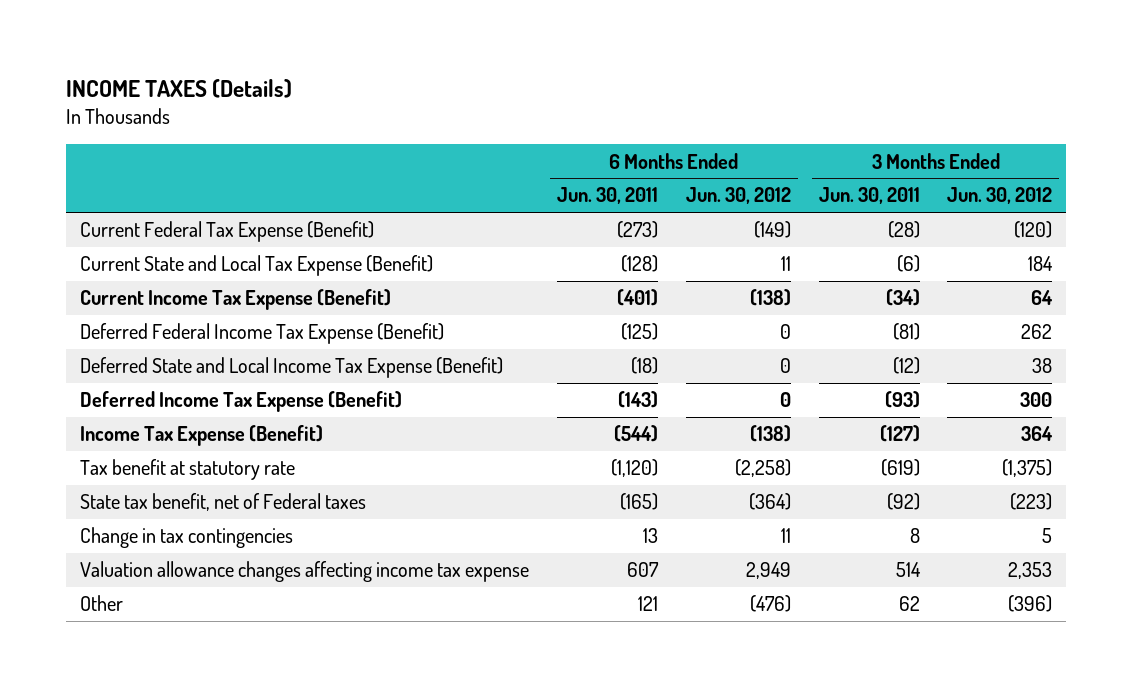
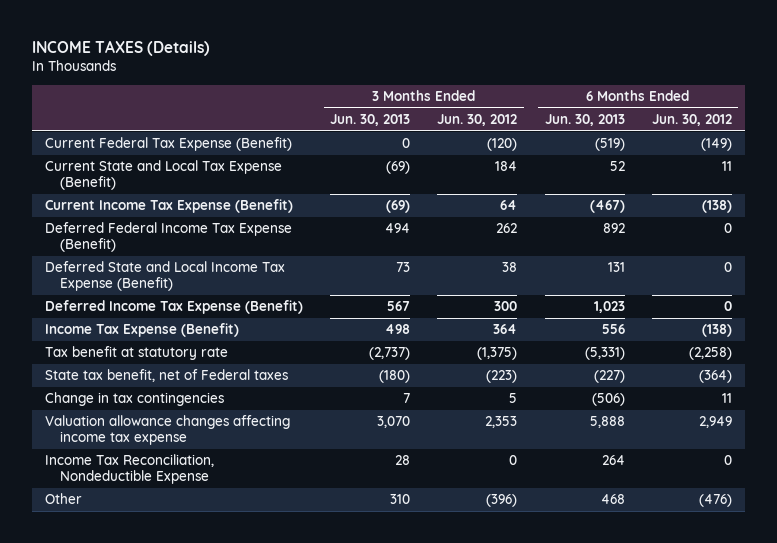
[557,187,659,205] Jun. 30, 2011 -> none
[818,187,920,205] Jun. 30, 2011 -> none
none -> [330,113,411,126] Jun. 30, 2013
none -> [544,113,625,126] Jun. 30, 2013
none -> [45,454,215,484] Income Tax Reconciliation, Nondeductible Expense

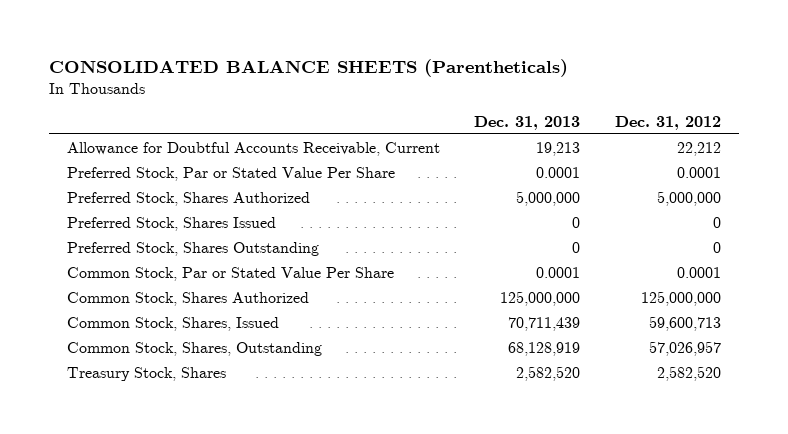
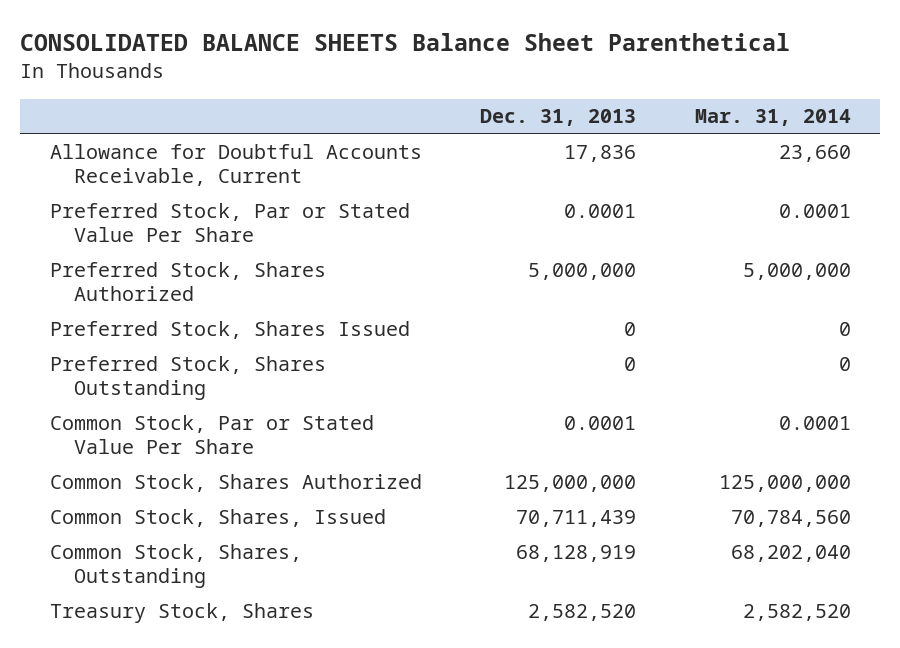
[49,58,569,77] CONSOLIDATED BALANCE SHEETS (Parentheticals) -> [20,33,791,52] CONSOLIDATED BALANCE SHEETS Balance Sheet Parenthetical
[615,115,722,130] Dec. 31, 2012 -> none
none -> [694,109,851,127] Mar. 31, 2014
[536,141,581,156] 19,213 -> [564,144,637,162] 17,836

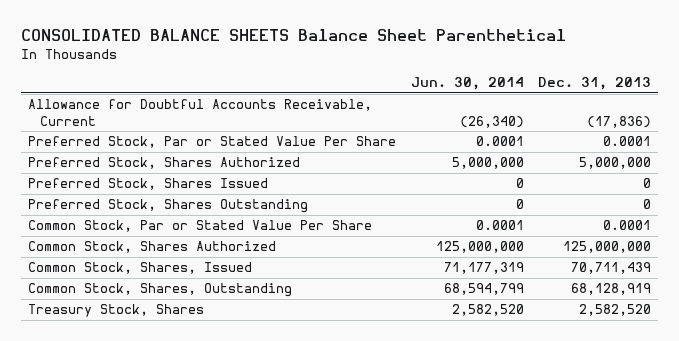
[694,109,851,127] Mar. 31, 2014 -> none
none -> [410,77,524,91] Jun. 30, 2014
[564,144,637,162] 17,836 -> [586,115,651,128] (17,836)

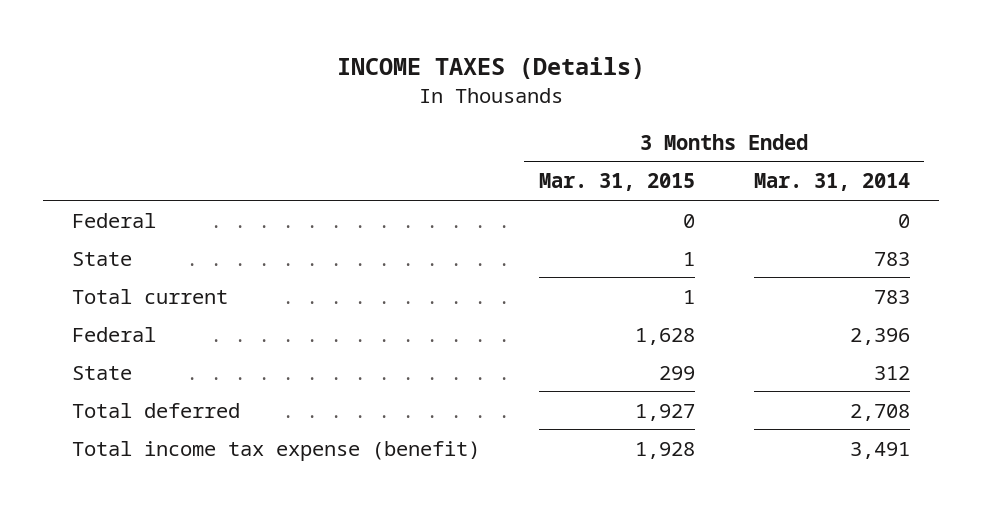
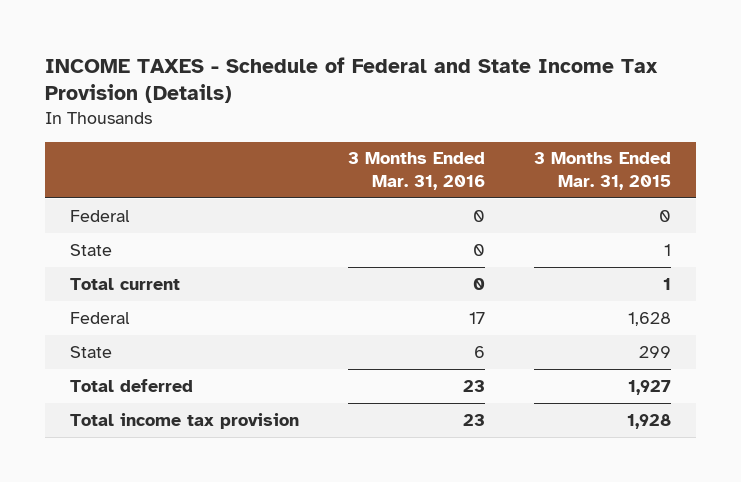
[337,56,646,79] INCOME TAXES (Details) -> [45,56,659,103] INCOME TAXES - Schedule of Federal and State Income Tax Provision (Details)
[753,173,910,192] Mar. 31, 2014 -> none
none -> [347,152,485,190] 3 Months Ended Mar. 31, 2016
[72,440,481,461] Total income tax expense (benefit) -> [69,412,299,429] Total income tax provision

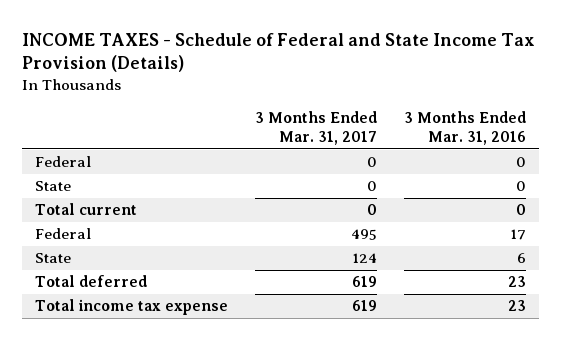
[534,152,672,190] 3 Months Ended Mar. 31, 2015 -> none
none -> [254,110,377,146] 3 Months Ended Mar. 31, 2017
[69,412,299,429] Total income tax provision -> [35,299,229,316] Total income tax expense

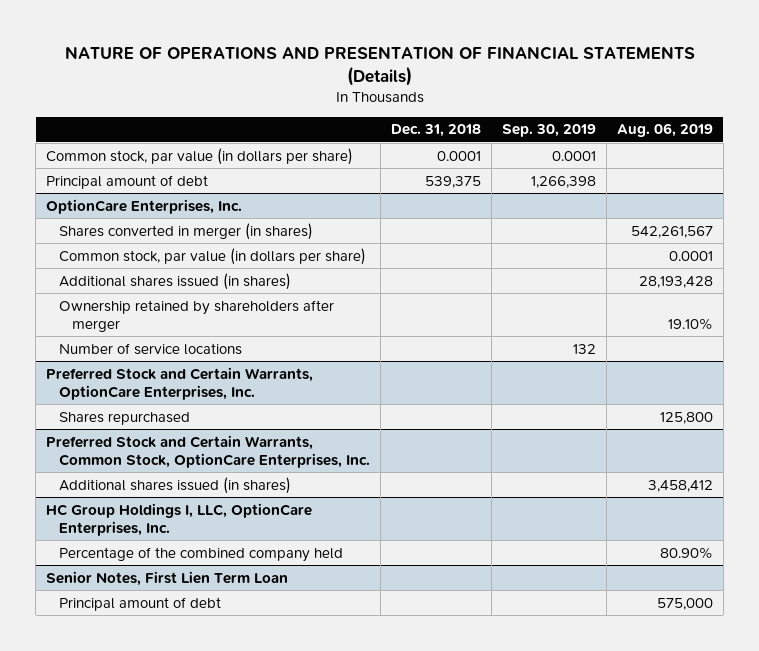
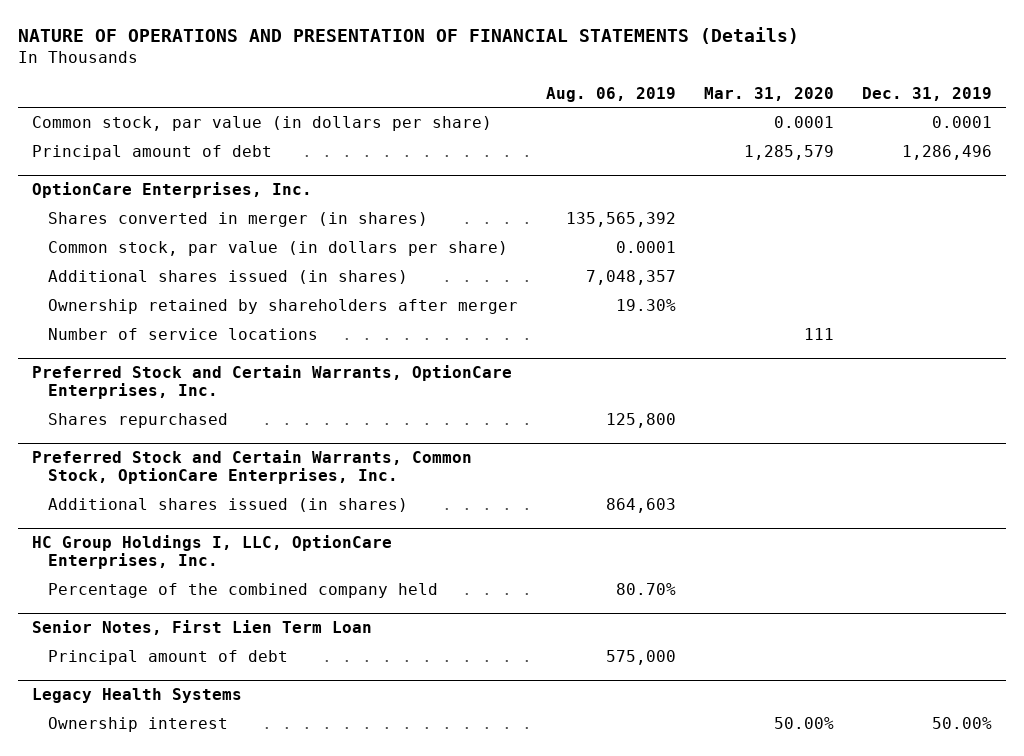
[391,124,482,138] Dec. 31, 2018 -> none
[501,124,596,138] Sep. 30, 2019 -> none
none -> [704,86,835,101] Mar. 31, 2020
none -> [862,86,993,101] Dec. 31, 2019
[630,225,713,238] 542,261,567 -> [565,211,676,227] 135,565,392
[638,275,713,288] 28,193,428 -> [585,269,676,285] 7,048,357
[667,317,713,330] 19.10% -> [615,298,676,311] 19.30%
[647,479,713,492] 3,458,412 -> [605,497,676,513] 864,603
[659,546,713,559] 80.90% -> [615,582,676,595] 80.70%
none -> [32,688,243,704] Legacy Health Systems
none -> [47,716,228,732] Ownership interest

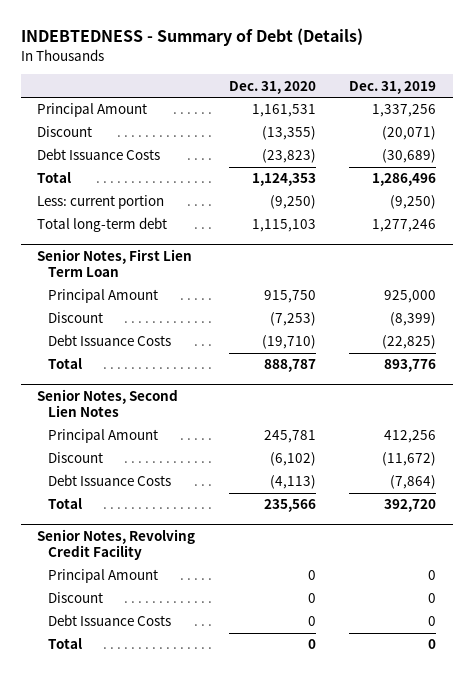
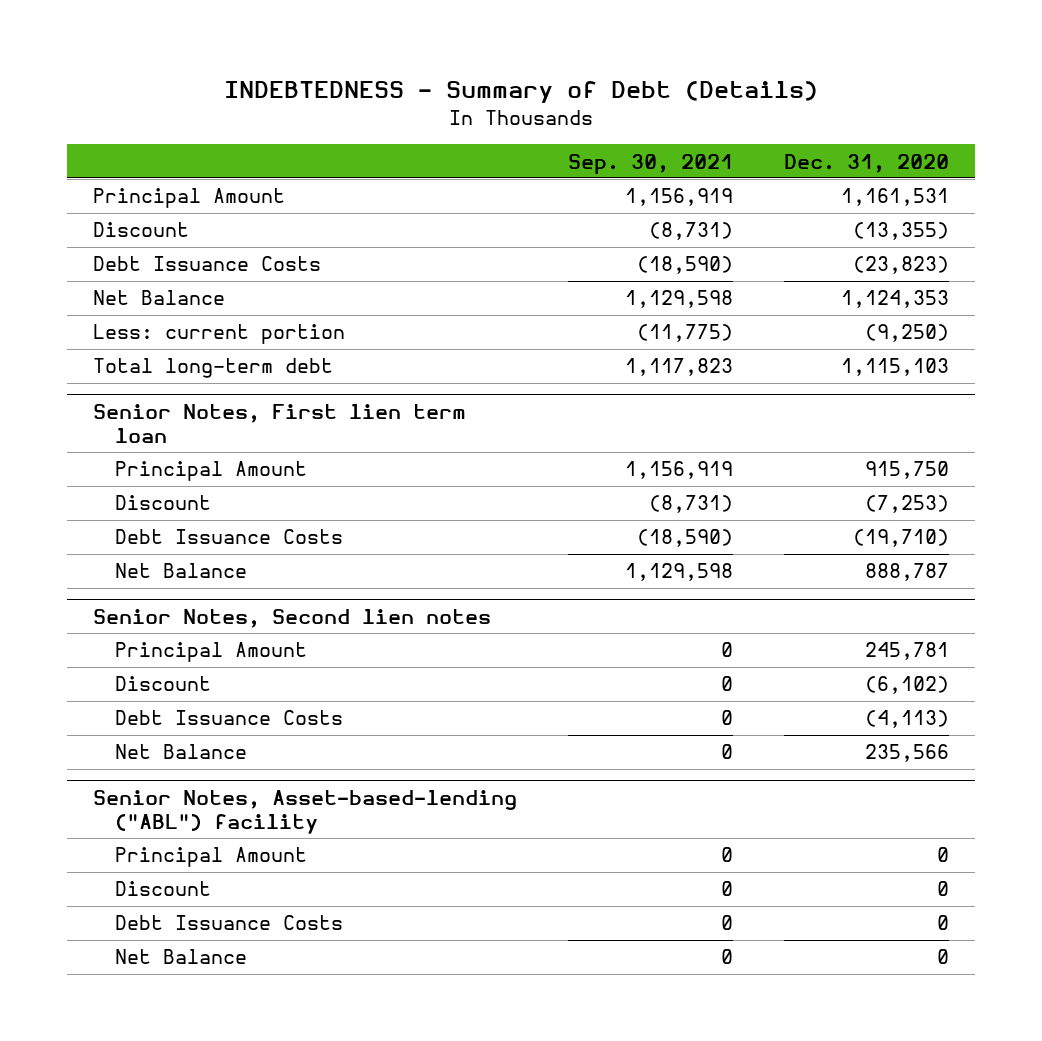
[349,80,437,94] Dec. 31, 2019 -> none
none -> [568,153,734,174] Sep. 30, 2021
[37,172,72,184] Total -> [92,290,225,306] Net Balance
[37,248,193,278] Senior Notes, First Lien Term Loan -> [92,404,466,443] Senior Notes, First lien term loan
[48,358,83,370] Total -> [114,563,247,579] Net Balance
[37,388,179,418] Senior Notes, Second Lien Notes -> [92,609,491,629] Senior Notes, Second lien notes
[37,528,196,561] Senior Notes, Revolving Credit Facility -> none
[48,498,83,510] Total -> [114,744,247,760] Net Balance
none -> [92,790,517,834] Senior Notes, Asset-based-lending ("ABL") facility
[48,638,83,650] Total -> [114,949,247,965] Net Balance

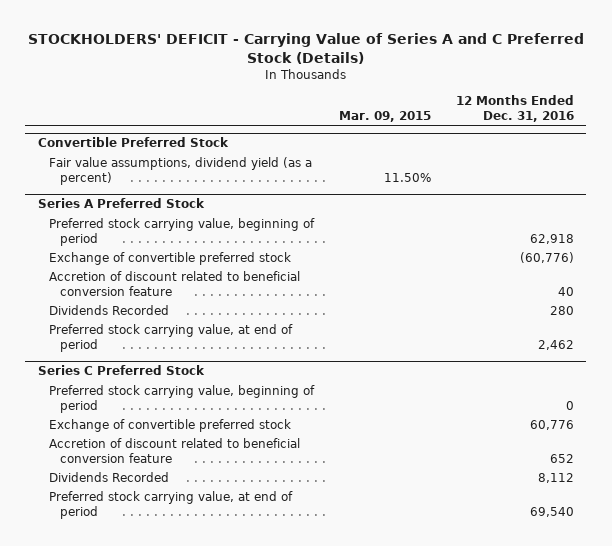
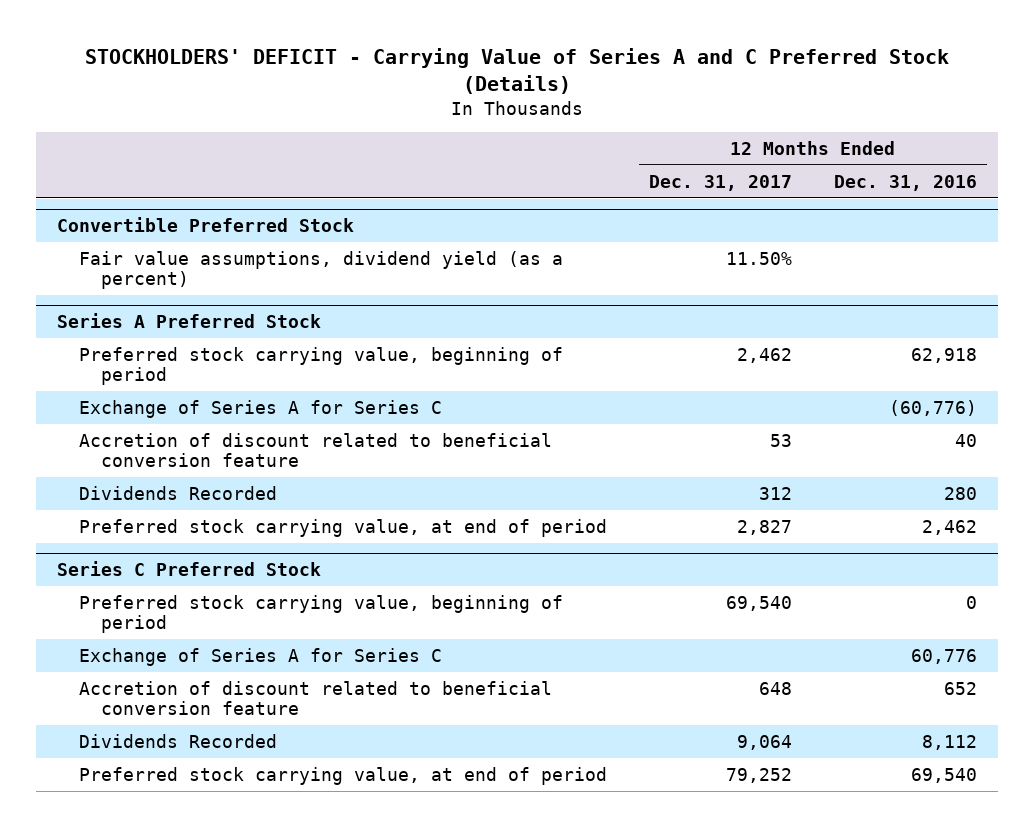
[338,110,431,122] Mar. 09, 2015 -> none
none -> [649,174,793,191] Dec. 31, 2017
[48,252,291,266] Exchange of convertible preferred stock -> [79,399,443,418] Exchange of Series A for Series C
[48,419,291,433] Exchange of convertible preferred stock -> [79,647,443,666] Exchange of Series A for Series C

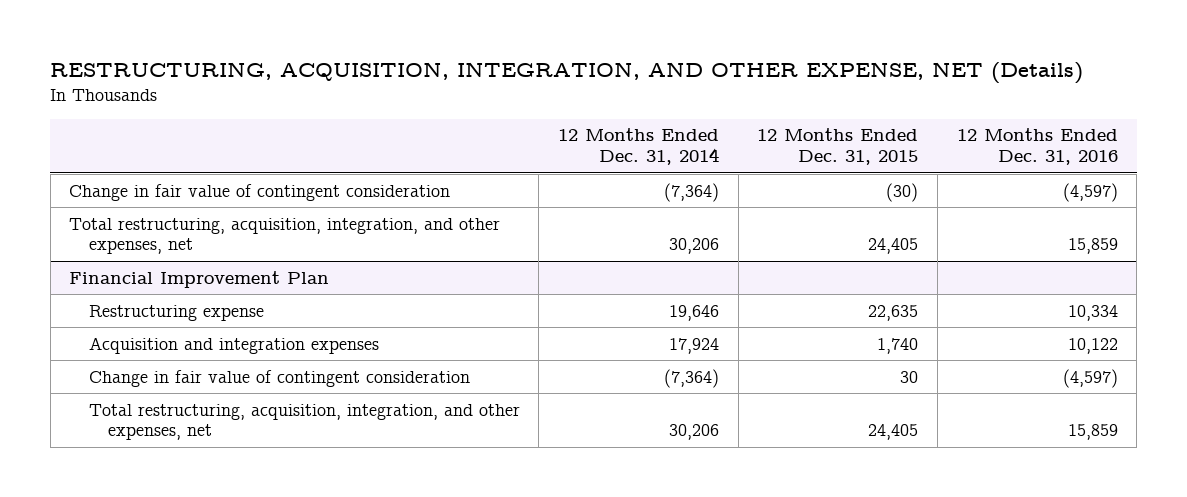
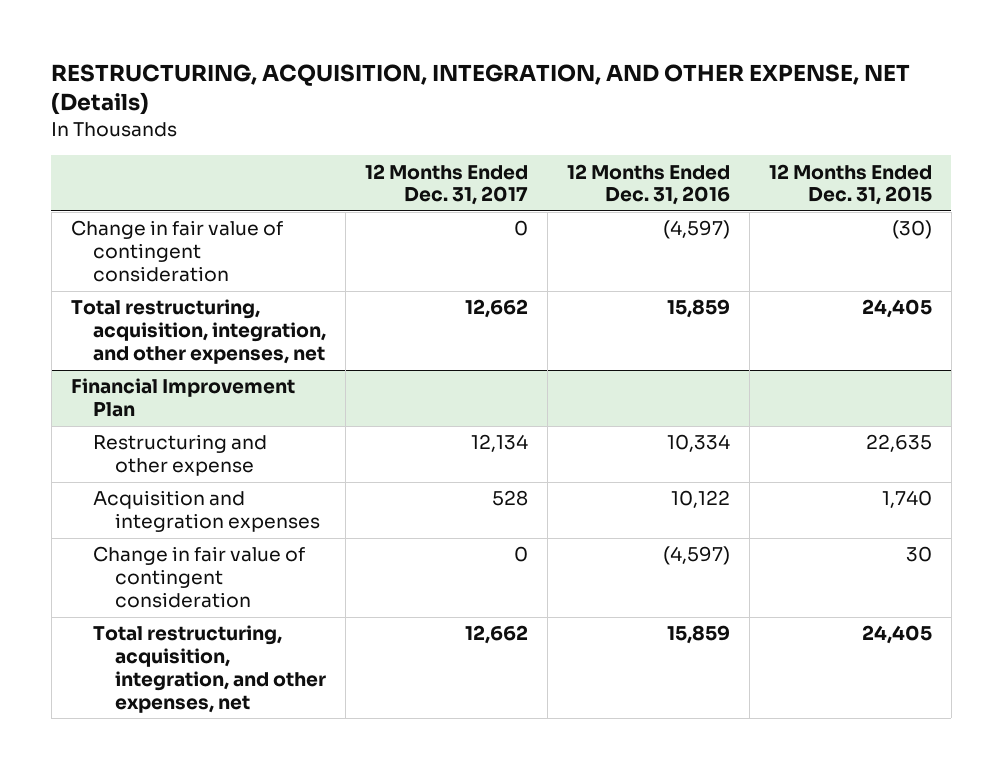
[558,128,720,166] 12 Months Ended Dec. 31, 2014 -> none
none -> [364,163,528,206] 12 Months Ended Dec. 31, 2017
[88,304,264,321] Restructuring expense -> [92,434,267,477] Restructuring and other expense

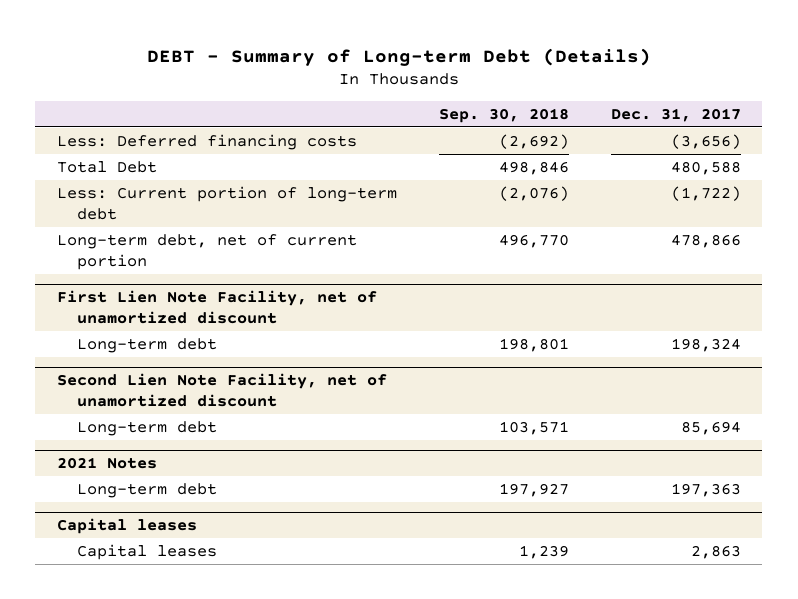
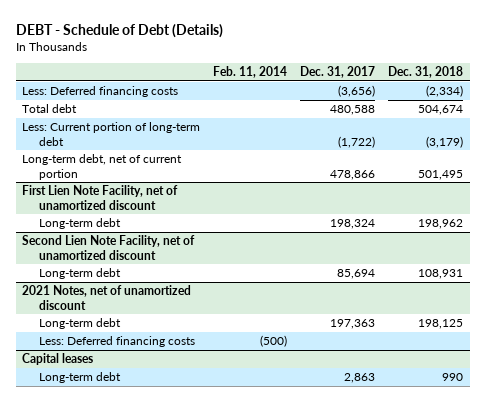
[146,47,651,66] DEBT - Summary of Long-term Debt (Details) -> [15,23,223,38] DEBT - Schedule of Debt (Details)
[438,107,569,123] Sep. 30, 2018 -> none
none -> [213,66,288,79] Feb. 11, 2014
none -> [388,66,464,79] Dec. 31, 2018
[56,160,157,173] Total Debt -> [22,104,78,114] Total debt
[56,457,157,470] 2021 Notes -> [22,285,192,310] 2021 Notes, net of unamortized discount
none -> [39,336,196,348] Less: Deferred financing costs
[77,543,218,560] Capital leases -> [39,372,122,384] Long-term debt

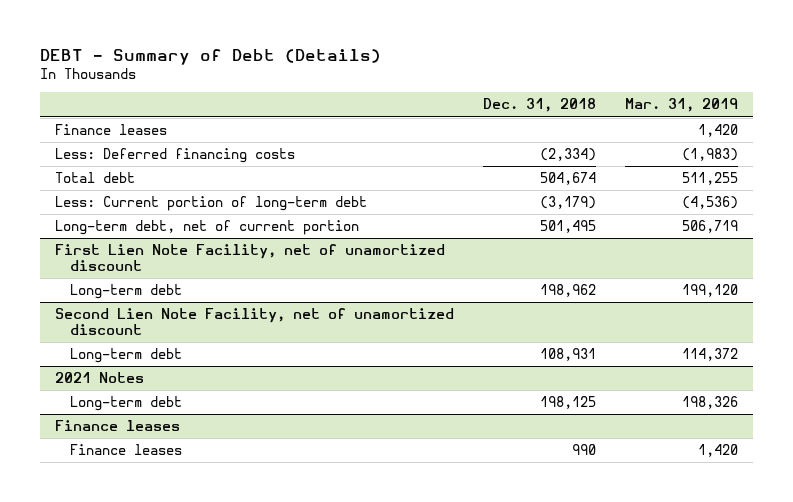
[15,23,223,38] DEBT - Schedule of Debt (Details) -> [40,48,382,65] DEBT - Summary of Debt (Details)
[213,66,288,79] Feb. 11, 2014 -> none
[300,66,376,79] Dec. 31, 2017 -> none
none -> [625,98,739,113] Mar. 31, 2019
none -> [54,124,167,136] Finance leases
[22,285,192,310] 2021 Notes, net of unamortized discount -> [54,372,144,384] 2021 Notes
[39,336,196,348] Less: Deferred financing costs -> none
[39,372,122,384] Long-term debt -> none
[22,353,94,366] Capital leases -> [54,420,180,432] Finance leases
none -> [69,444,182,456] Finance leases

